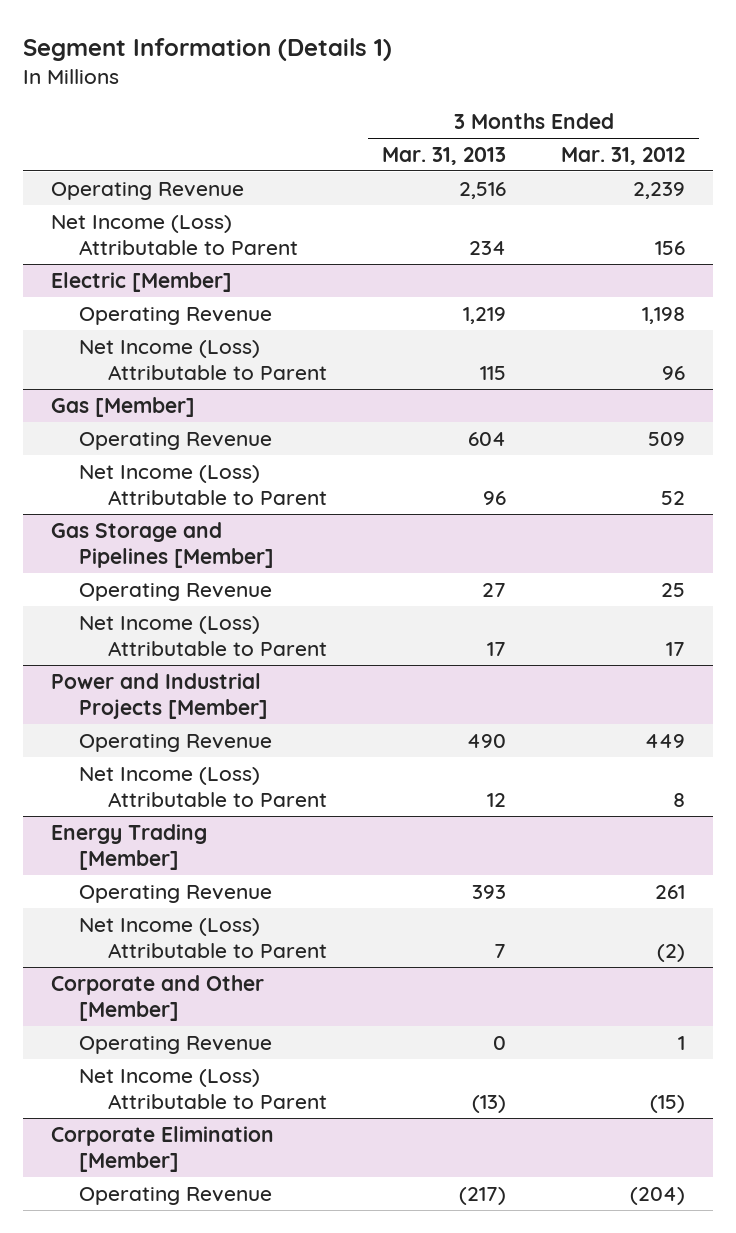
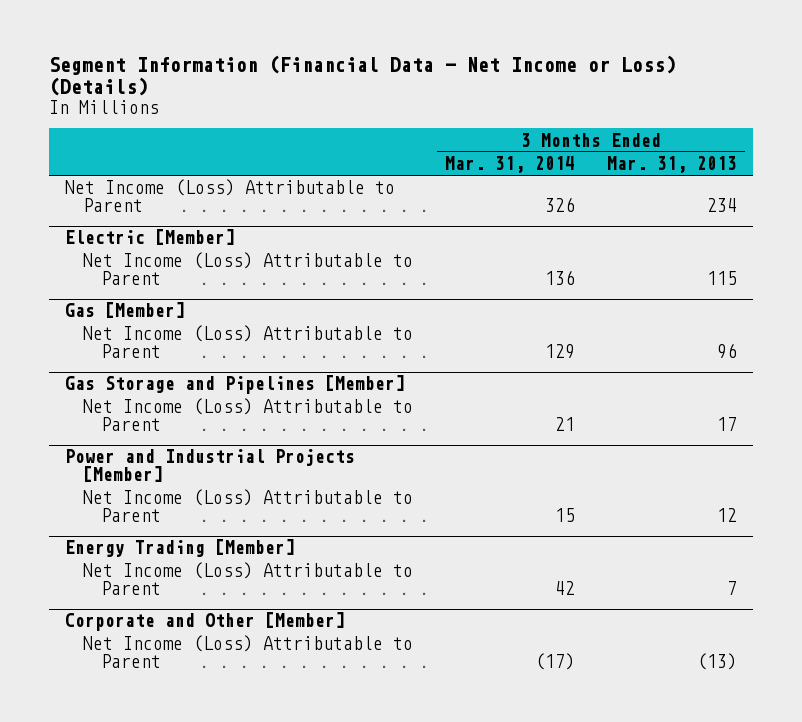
[23,37,393,61] Segment Information (Details 1) -> [49,54,677,97] Segment Information (Financial Data - Net Income or Loss) (Details)
[561,146,686,165] Mar. 31, 2012 -> none
none -> [445,156,576,174] Mar. 31, 2014
[50,181,244,200] Operating Revenue -> none
[79,306,273,325] Operating Revenue -> none
[79,431,273,450] Operating Revenue -> none
[79,582,273,601] Operating Revenue -> none
[79,733,273,752] Operating Revenue -> none
[79,884,273,903] Operating Revenue -> none
[79,1035,273,1054] Operating Revenue -> none
[50,1125,274,1173] Corporate Elimination [Member] -> none
[79,1186,273,1205] Operating Revenue -> none

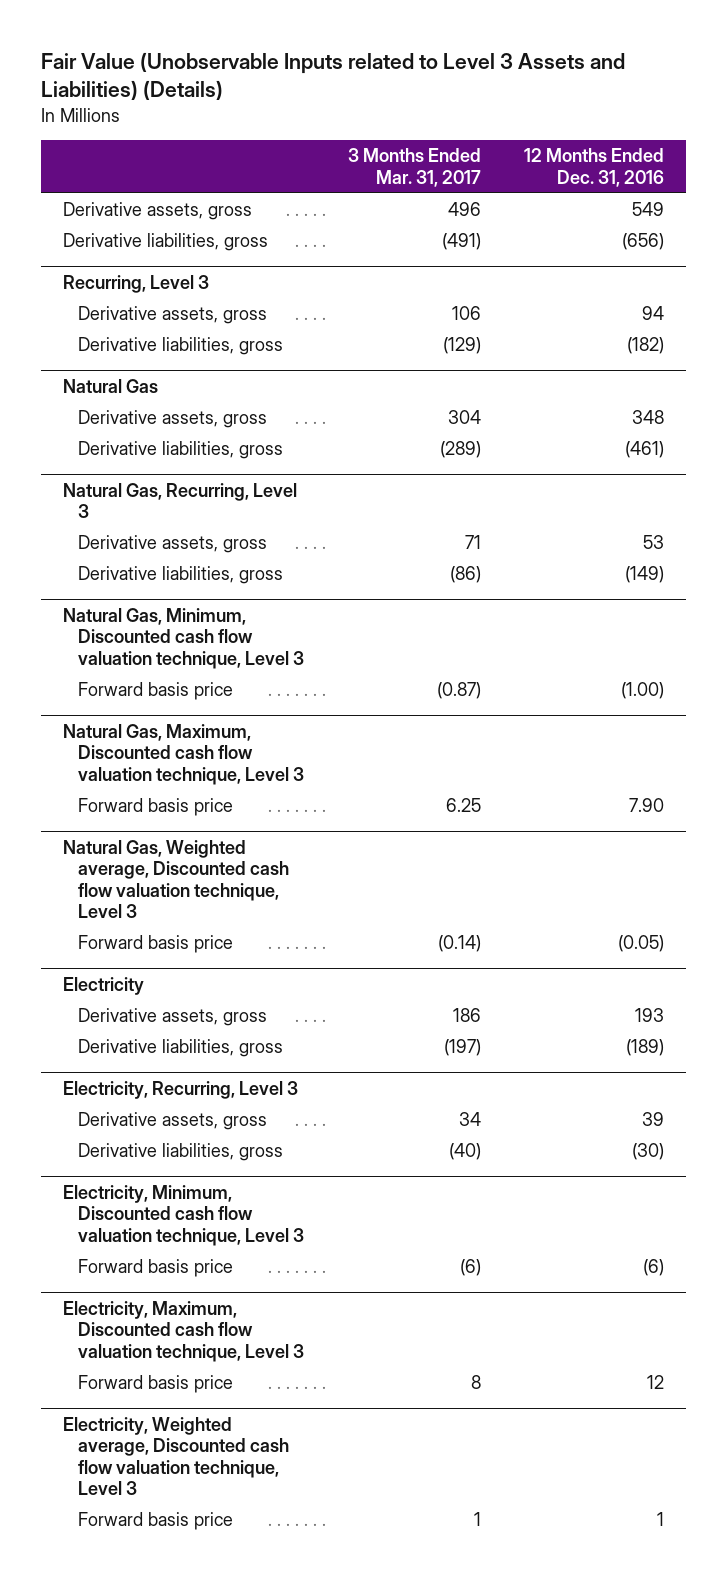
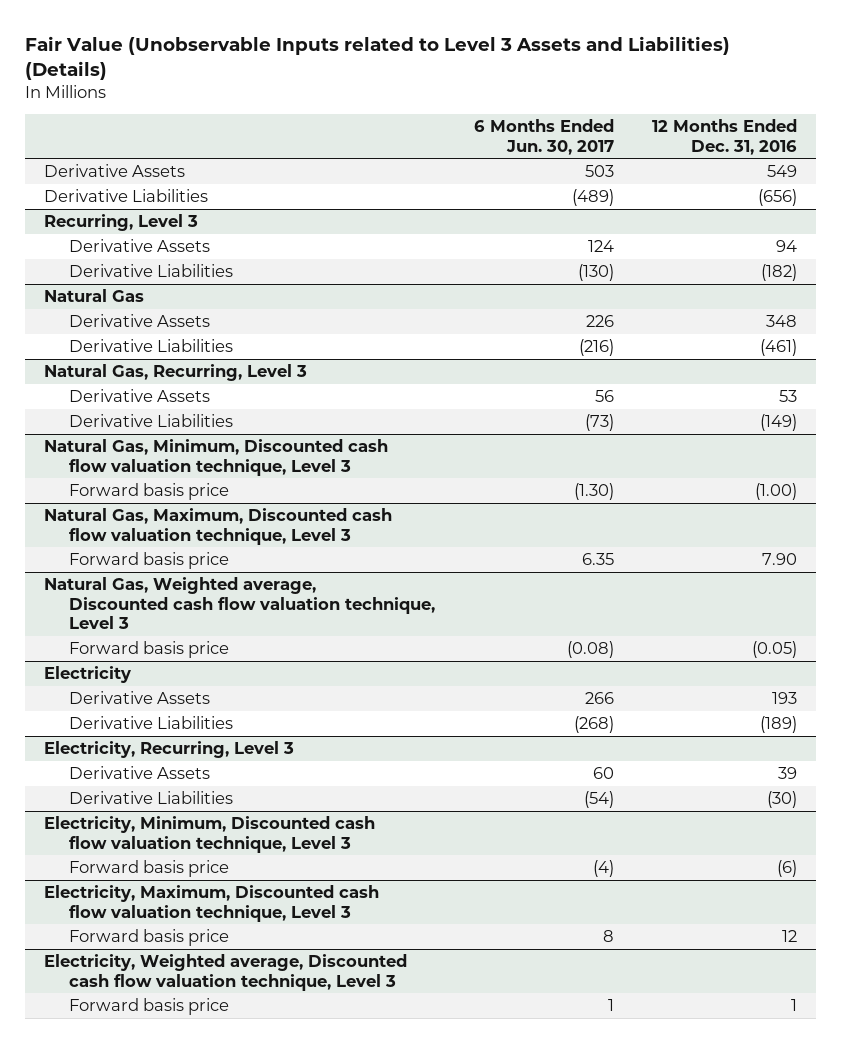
[347,148,481,187] 3 Months Ended Mar. 31, 2017 -> none
none -> [473,119,614,155] 6 Months Ended Jun. 30, 2017
[62,202,252,221] Derivative assets, gross -> [44,164,186,178] Derivative Assets
[62,233,268,252] Derivative liabilities, gross -> [44,189,209,203] Derivative Liabilities
[78,306,268,325] Derivative assets, gross -> [69,239,211,253] Derivative Assets
[78,337,284,356] Derivative liabilities, gross -> [69,264,234,278] Derivative Liabilities
[78,410,268,429] Derivative assets, gross -> [69,314,211,328] Derivative Assets
[78,441,284,460] Derivative liabilities, gross -> [69,339,234,353] Derivative Liabilities
[78,535,268,554] Derivative assets, gross -> [69,389,211,403] Derivative Assets
[78,566,284,585] Derivative liabilities, gross -> [69,414,234,428] Derivative Liabilities
[78,1008,268,1027] Derivative assets, gross -> [69,691,211,705] Derivative Assets
[78,1039,284,1058] Derivative liabilities, gross -> [69,716,234,730] Derivative Liabilities
[78,1112,268,1131] Derivative assets, gross -> [69,766,211,780] Derivative Assets
[78,1143,284,1162] Derivative liabilities, gross -> [69,791,234,805] Derivative Liabilities

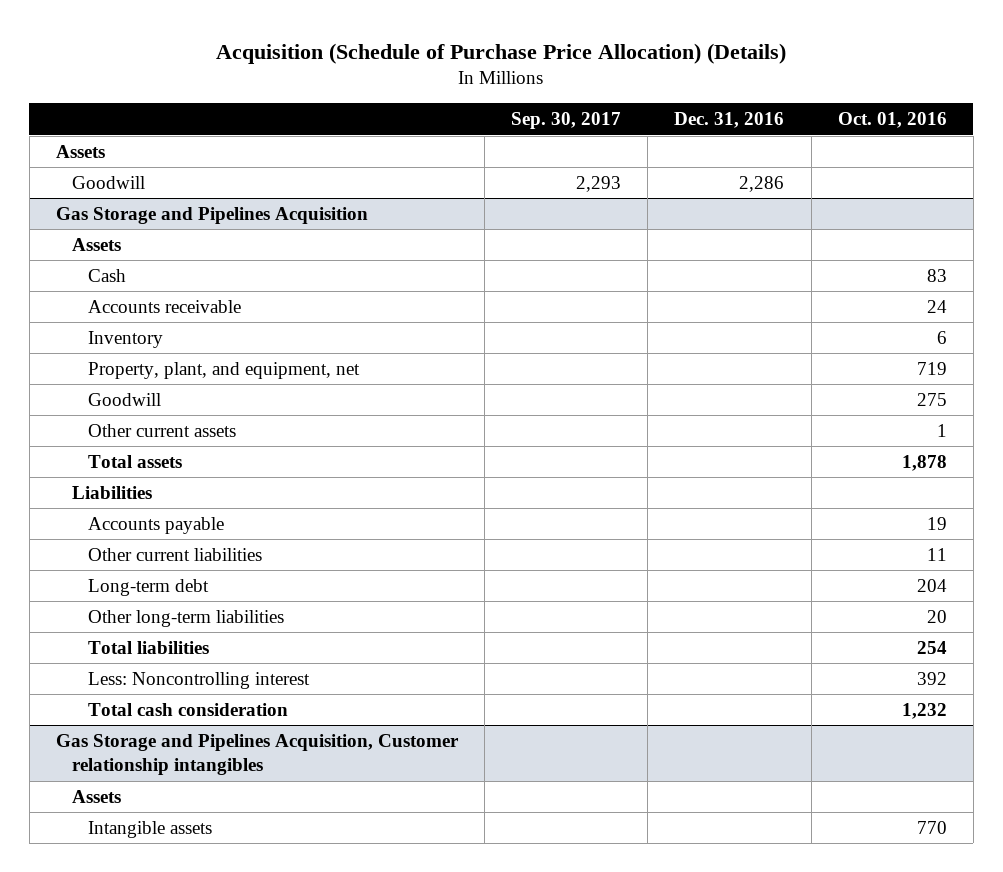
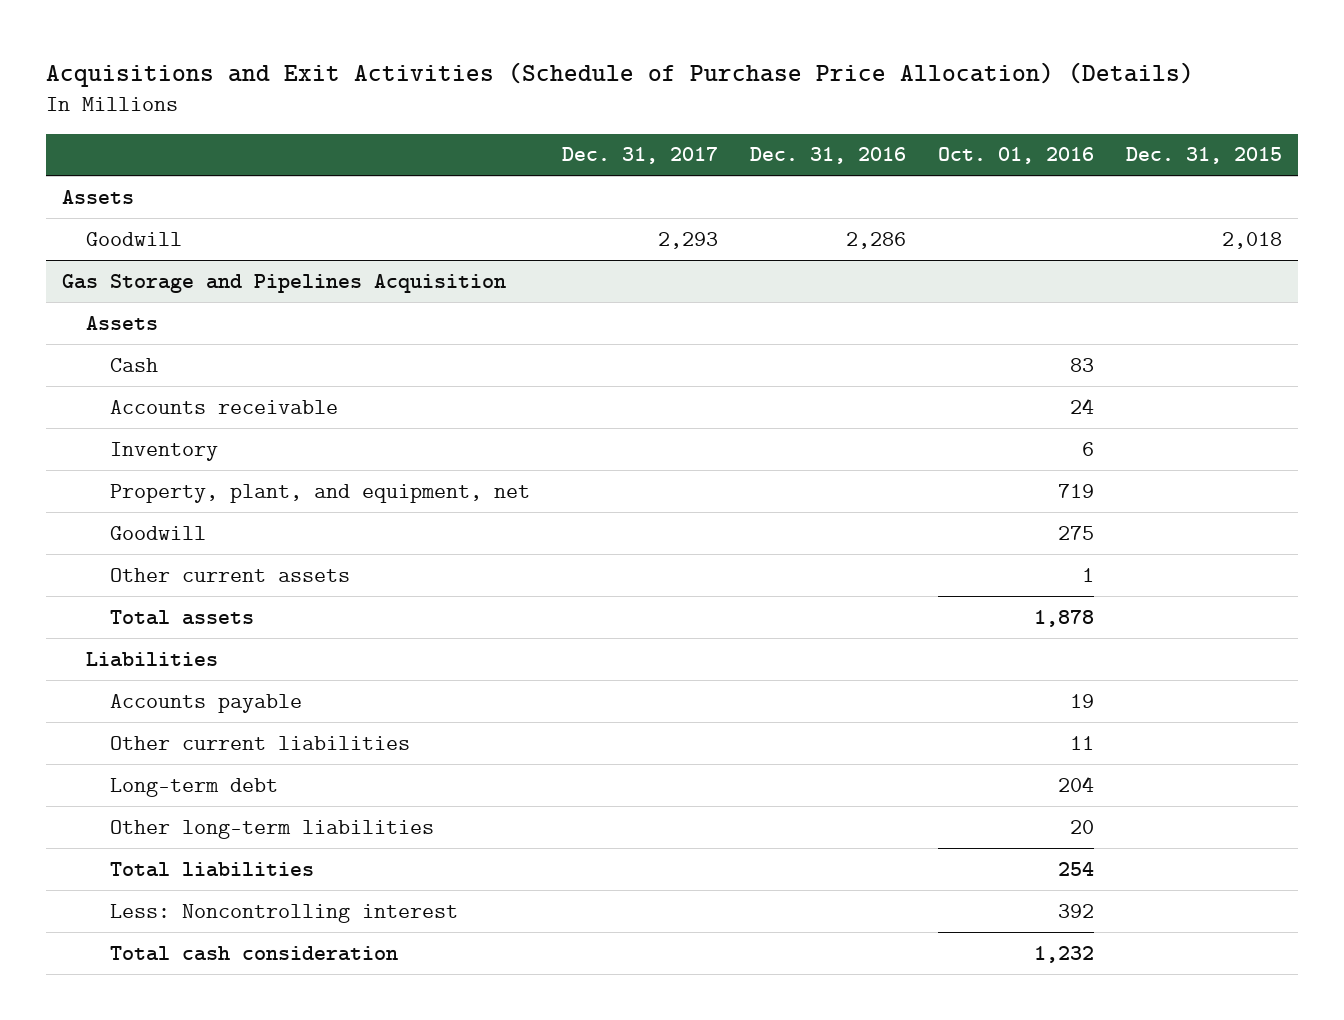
[216,42,787,64] Acquisition (Schedule of Purchase Price Allocation) (Details) -> [46,61,1195,87] Acquisitions and Exit Activities (Schedule of Purchase Price Allocation) (Details)
[511,112,622,130] Sep. 30, 2017 -> none
none -> [561,147,718,165] Dec. 31, 2017
none -> [1126,147,1283,165] Dec. 31, 2015
[55,733,459,776] Gas Storage and Pipelines Acquisition, Customer relationship intangibles -> none
[72,789,122,803] Assets -> none
[88,820,213,838] Intangible assets -> none

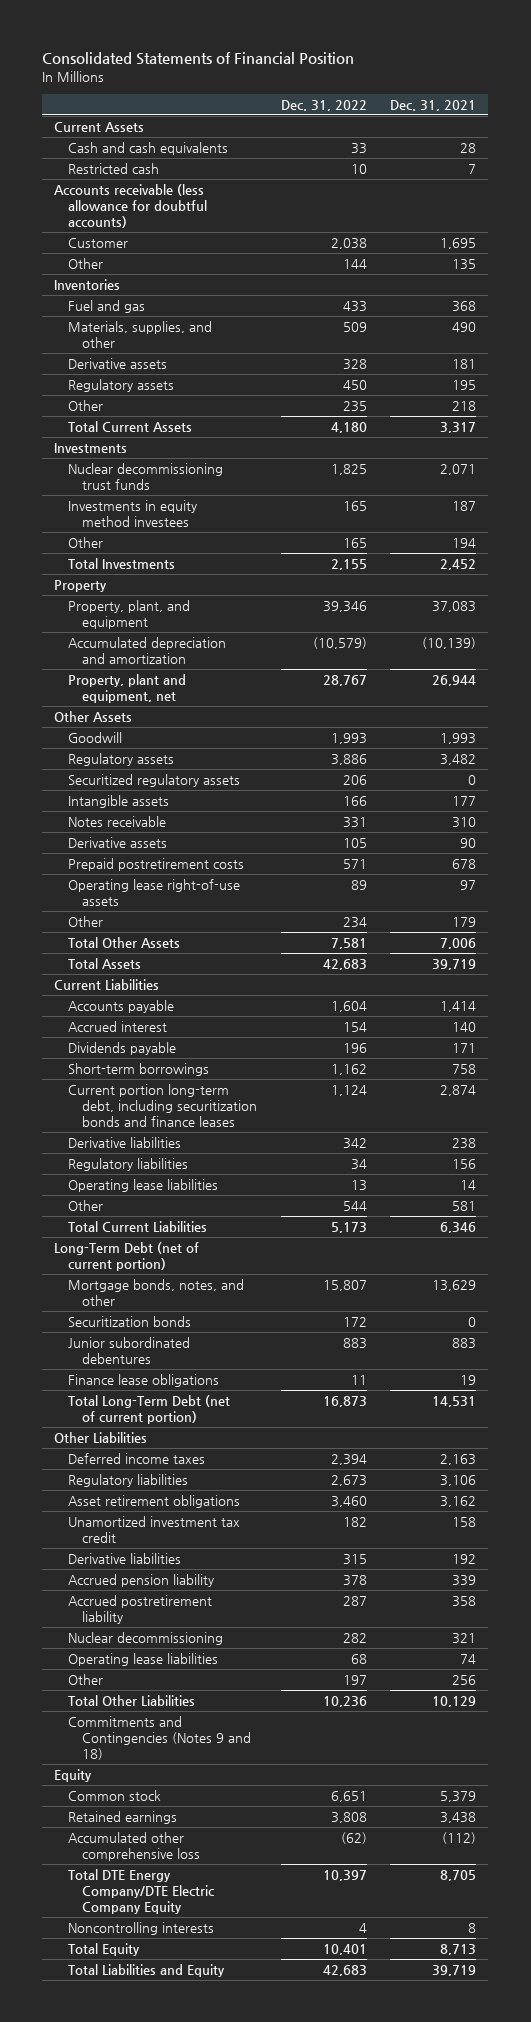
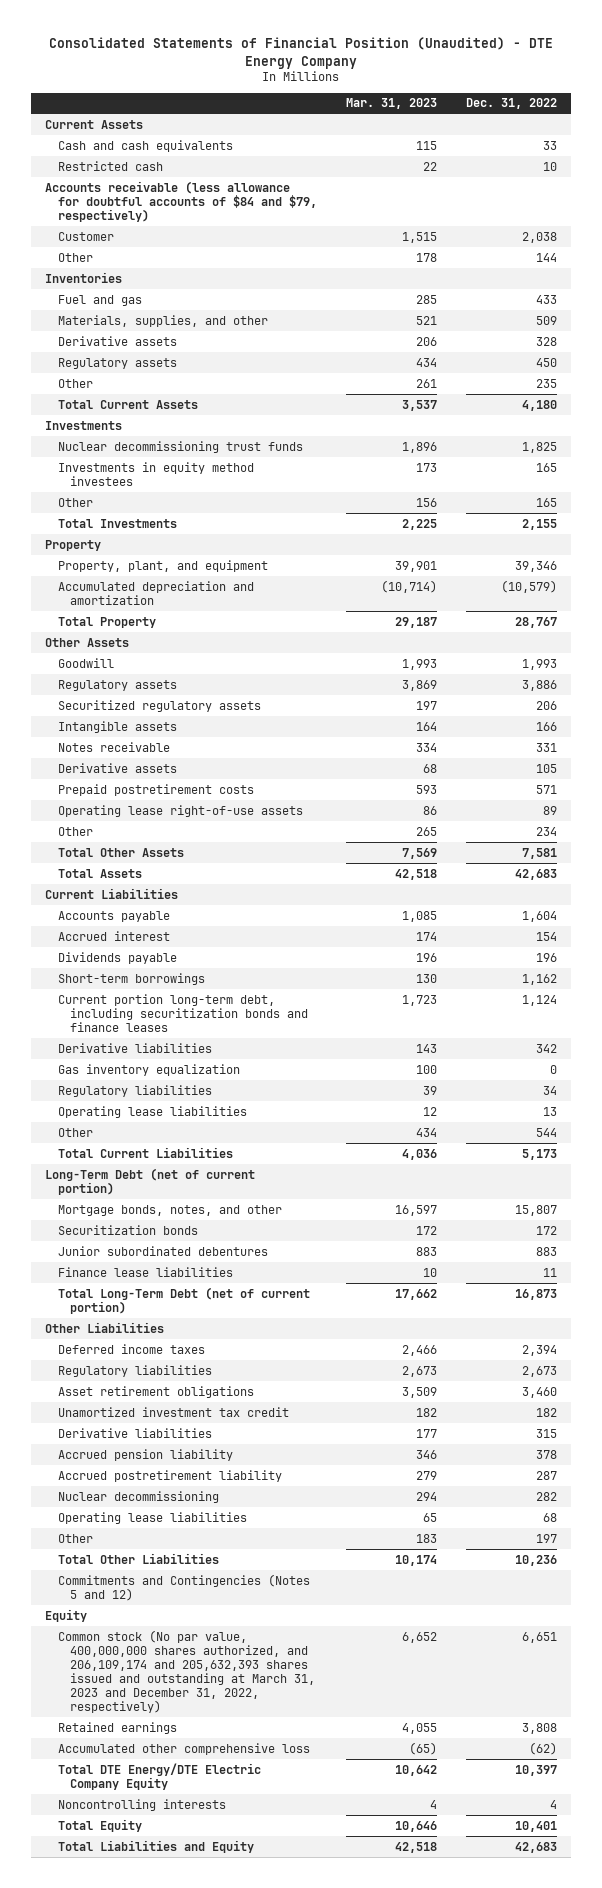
[42,51,355,65] Consolidated Statements of Financial Position -> [48,37,553,69] Consolidated Statements of Financial Position (Unaudited) - DTE Energy Company
[390,100,477,112] Dec. 31, 2021 -> none
none -> [345,98,437,110] Mar. 31, 2023
[54,184,208,229] Accounts receivable (less allowance for doubtful accounts) -> [45,180,317,222] Accounts receivable (less allowance for doubtful accounts of $84 and $79, respectively)
[68,674,187,704] Property, plant and equipment, net -> [57,616,156,628] Total Property
none -> [57,1063,240,1076] Gas inventory equalization
[68,1374,220,1388] Finance lease obligations -> [57,1266,233,1277] Finance lease liabilities
[68,1716,251,1761] Commitments and Contingencies (Notes 9 and 18) -> [57,1573,310,1601] Commitments and Contingencies (Notes 5 and 12)
[68,1790,162,1802] Common stock -> [57,1629,315,1713] Common stock (No par value, 400,000,000 shares authorized, and 206,109,174 and 205,632,393 shares issued and outstanding at March 31, 2023 and December 31, 2022, respectively)
[68,1869,214,1915] Total DTE Energy Company/DTE Electric Company Equity -> [57,1762,261,1790] Total DTE Energy/DTE Electric Company Equity

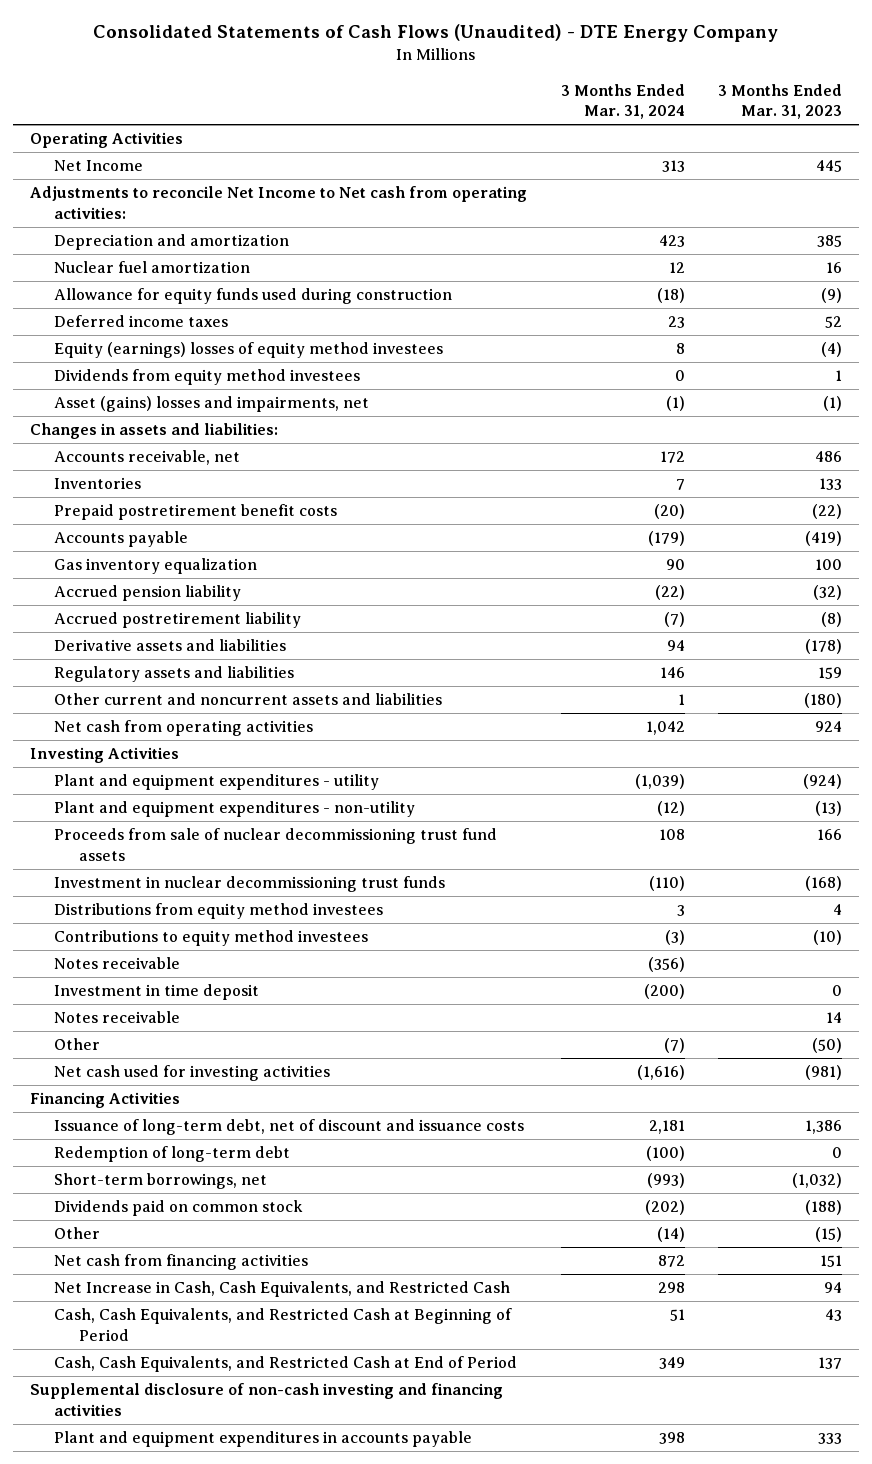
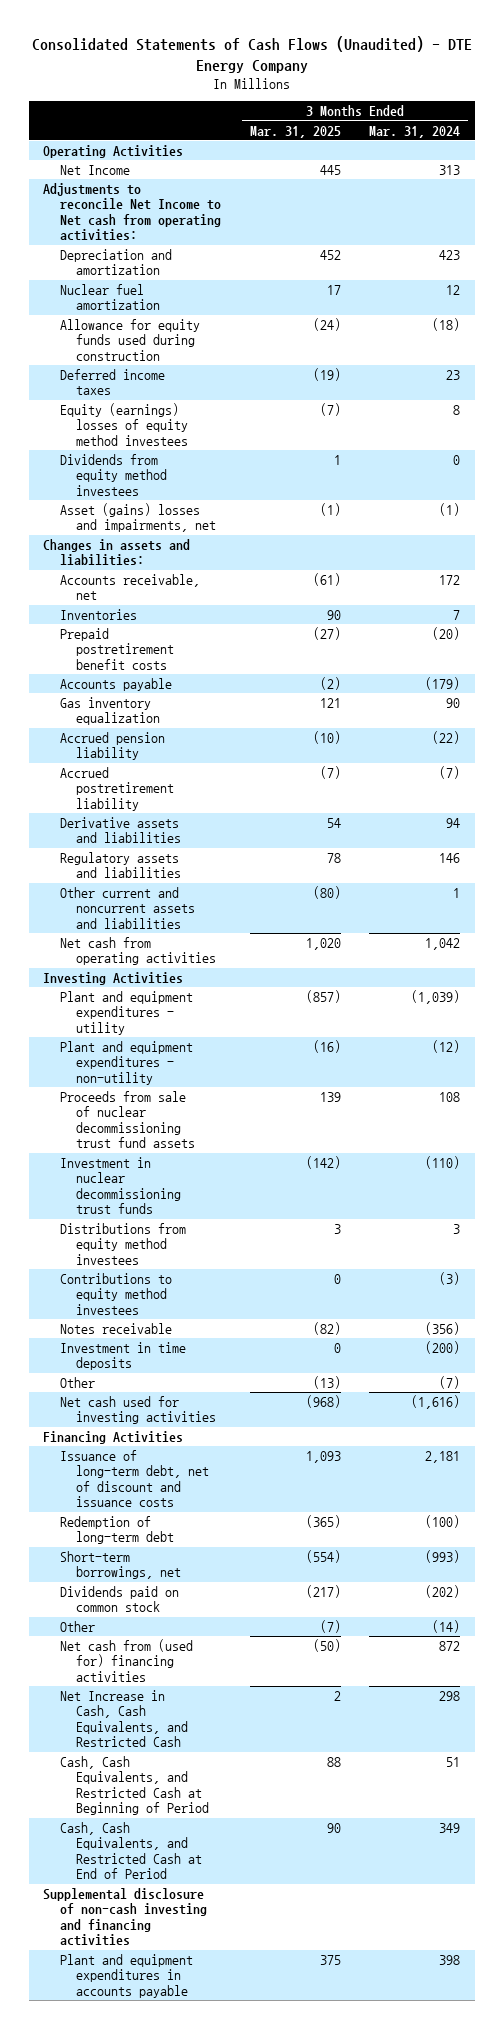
[718,83,843,120] 3 Months Ended Mar. 31, 2023 -> none
none -> [249,125,341,138] Mar. 31, 2025
[54,1011,181,1024] Notes receivable -> none
[54,984,260,1001] Investment in time deposit -> [59,1341,186,1371] Investment in time deposits
[54,1254,309,1271] Net cash from financing activities -> [59,1638,193,1682] Net cash from (used for) financing activities

